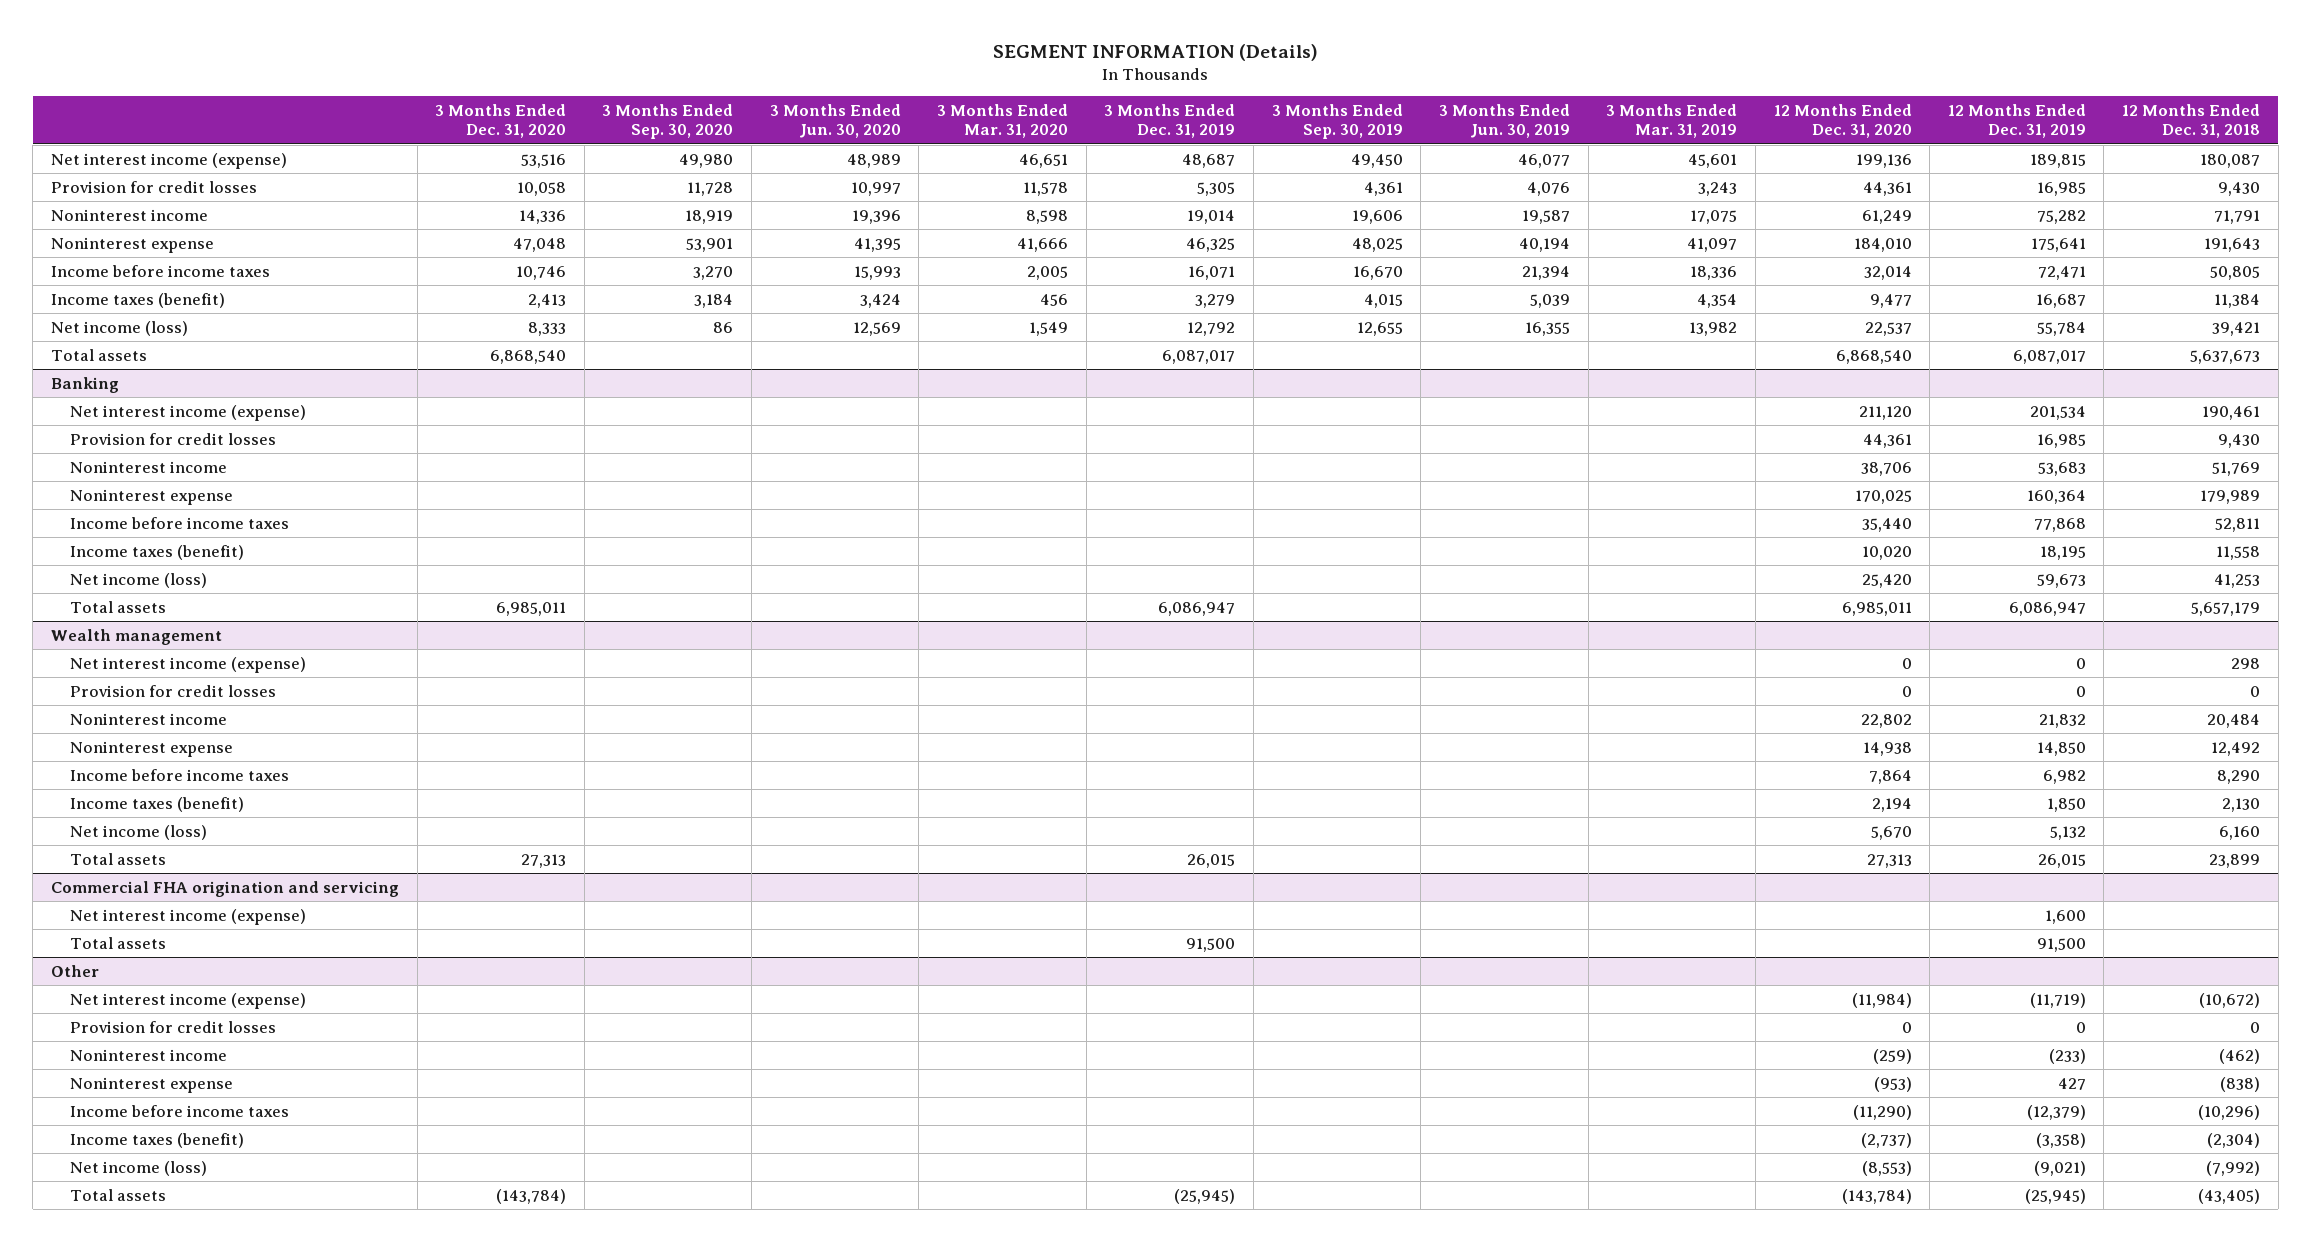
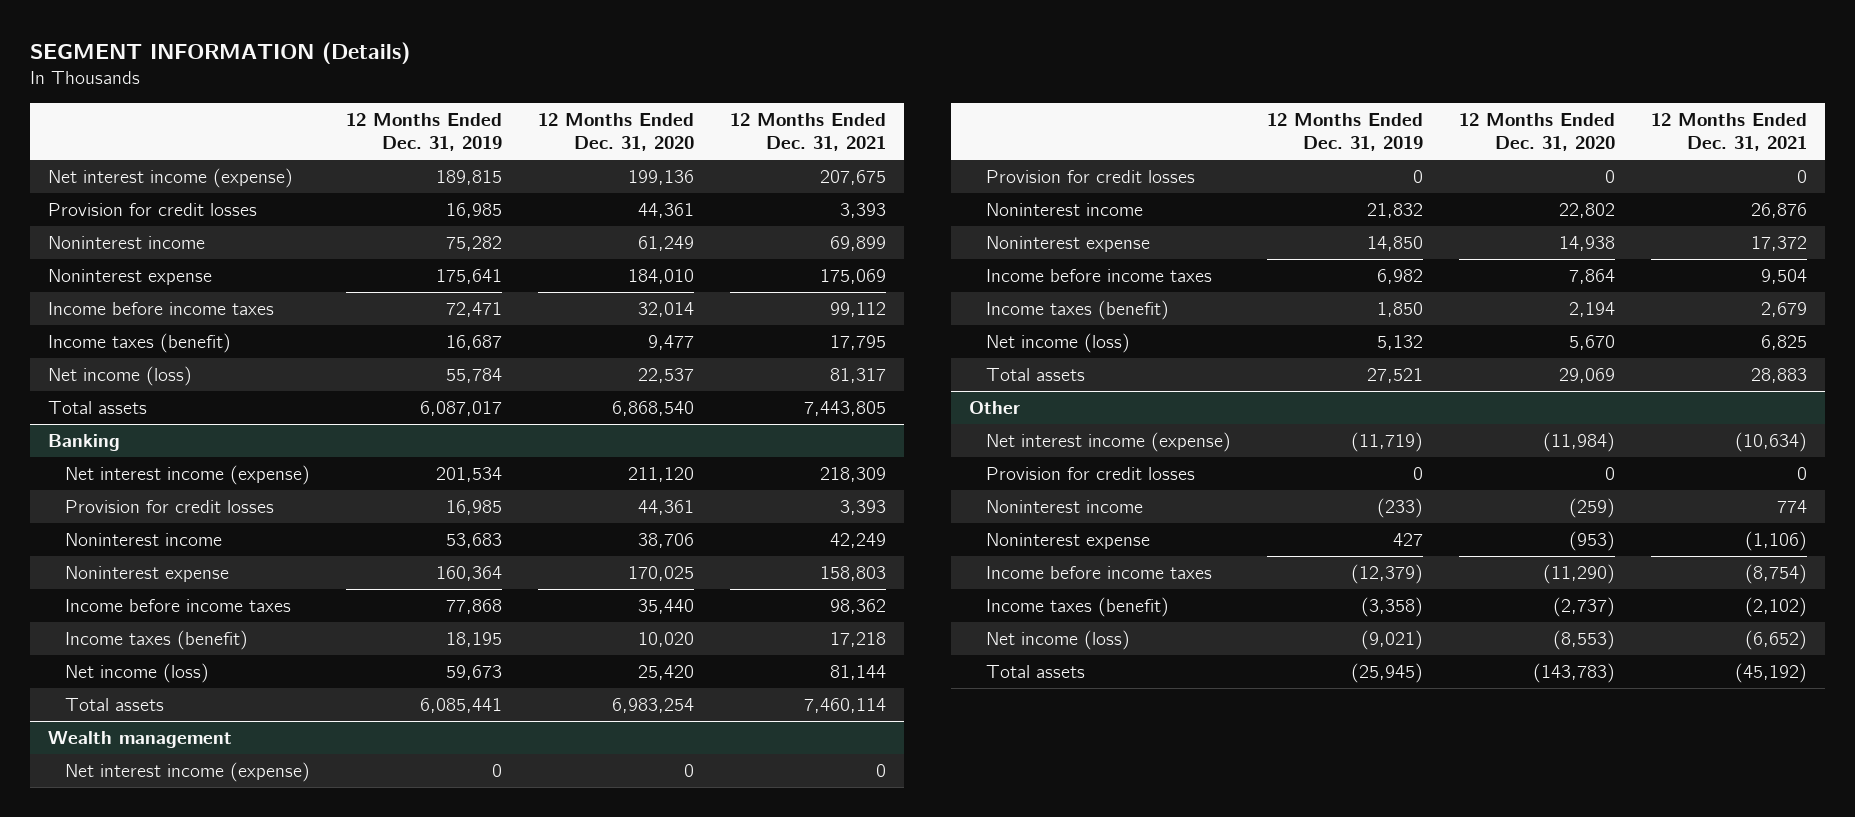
[435,104,567,139] 3 Months Ended Dec. 31, 2020 -> none
[602,104,734,140] 3 Months Ended Sep. 30, 2020 -> none
[769,104,901,139] 3 Months Ended Jun. 30, 2020 -> none
[937,104,1069,139] 3 Months Ended Mar. 31, 2020 -> none
[1104,104,1236,139] 3 Months Ended Dec. 31, 2019 -> none
[1271,104,1403,140] 3 Months Ended Sep. 30, 2019 -> none
[1438,104,1570,139] 3 Months Ended Jun. 30, 2019 -> none
[1606,104,1738,139] 3 Months Ended Mar. 31, 2019 -> none
[2122,104,2261,139] 12 Months Ended Dec. 31, 2018 -> none
none -> [729,112,886,152] 12 Months Ended Dec. 31, 2021
[1841,601,1912,616] 6,985,011 -> [611,698,694,714] 6,983,254
[2008,601,2086,616] 6,086,947 -> [419,698,502,714] 6,085,441
[50,880,399,897] Commercial FHA origination and servicing -> none
[70,908,307,925] Net interest income (expense) -> none
[70,936,167,949] Total assets -> none
[1866,853,1912,868] 27,313 -> [1558,368,1615,384] 29,069
[2037,853,2086,868] 26,015 -> [1366,368,1423,384] 27,521
[1841,1188,1912,1204] (143,784) -> [1532,663,1615,684] (143,783)

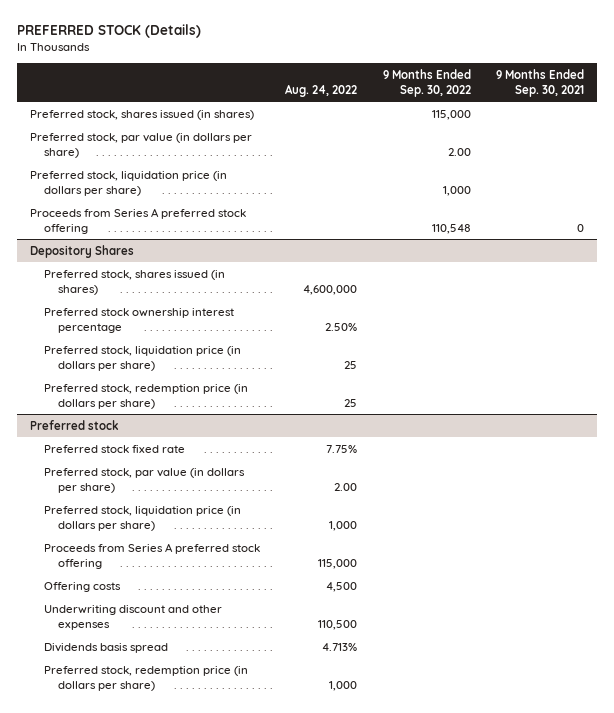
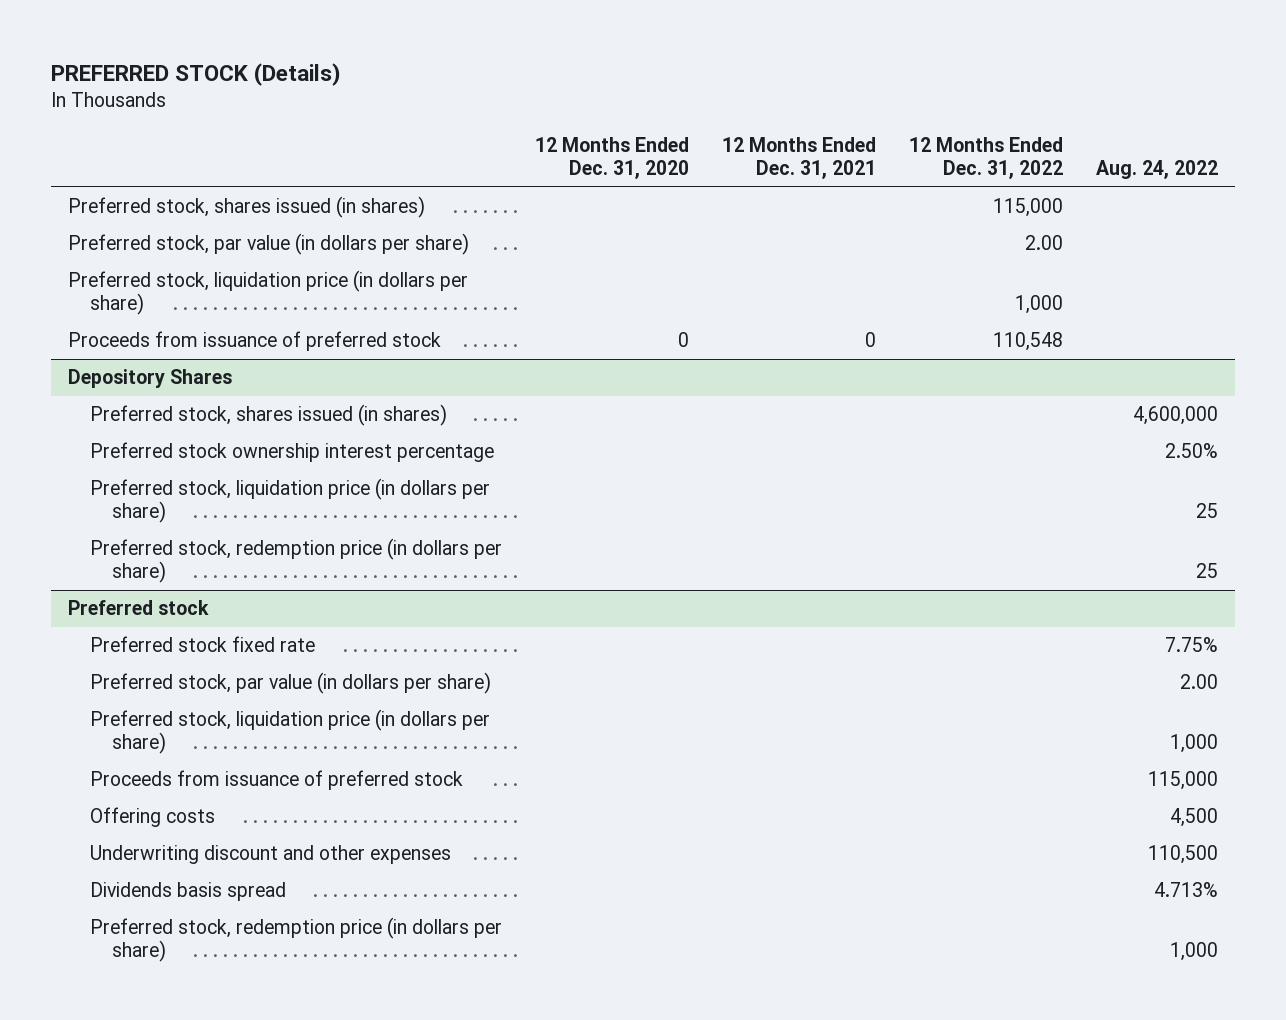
[382,68,471,97] 9 Months Ended Sep. 30, 2022 -> none
[496,68,585,97] 9 Months Ended Sep. 30, 2021 -> none
none -> [534,137,689,180] 12 Months Ended Dec. 31, 2020
none -> [722,137,877,180] 12 Months Ended Dec. 31, 2021
none -> [909,137,1064,180] 12 Months Ended Dec. 31, 2022
[29,207,246,234] Proceeds from Series A preferred stock offering -> [67,331,441,352] Proceeds from issuance of preferred stock
[43,542,260,569] Proceeds from Series A preferred stock offering -> [89,770,463,791] Proceeds from issuance of preferred stock

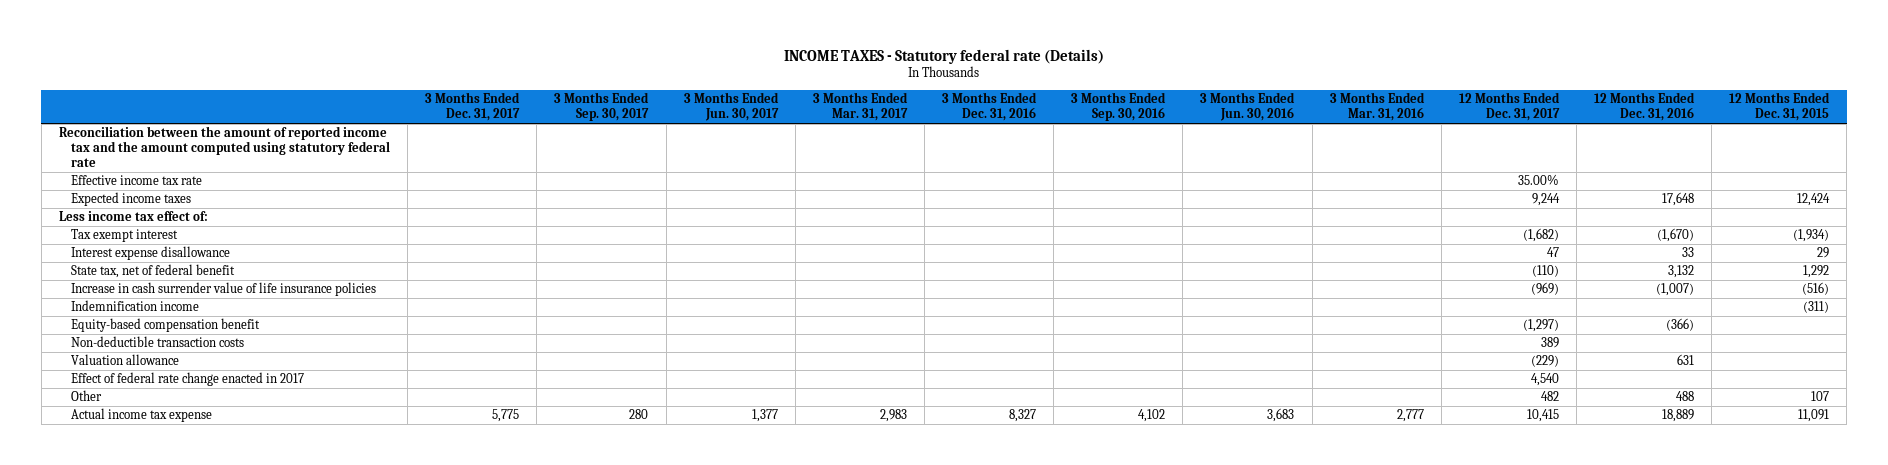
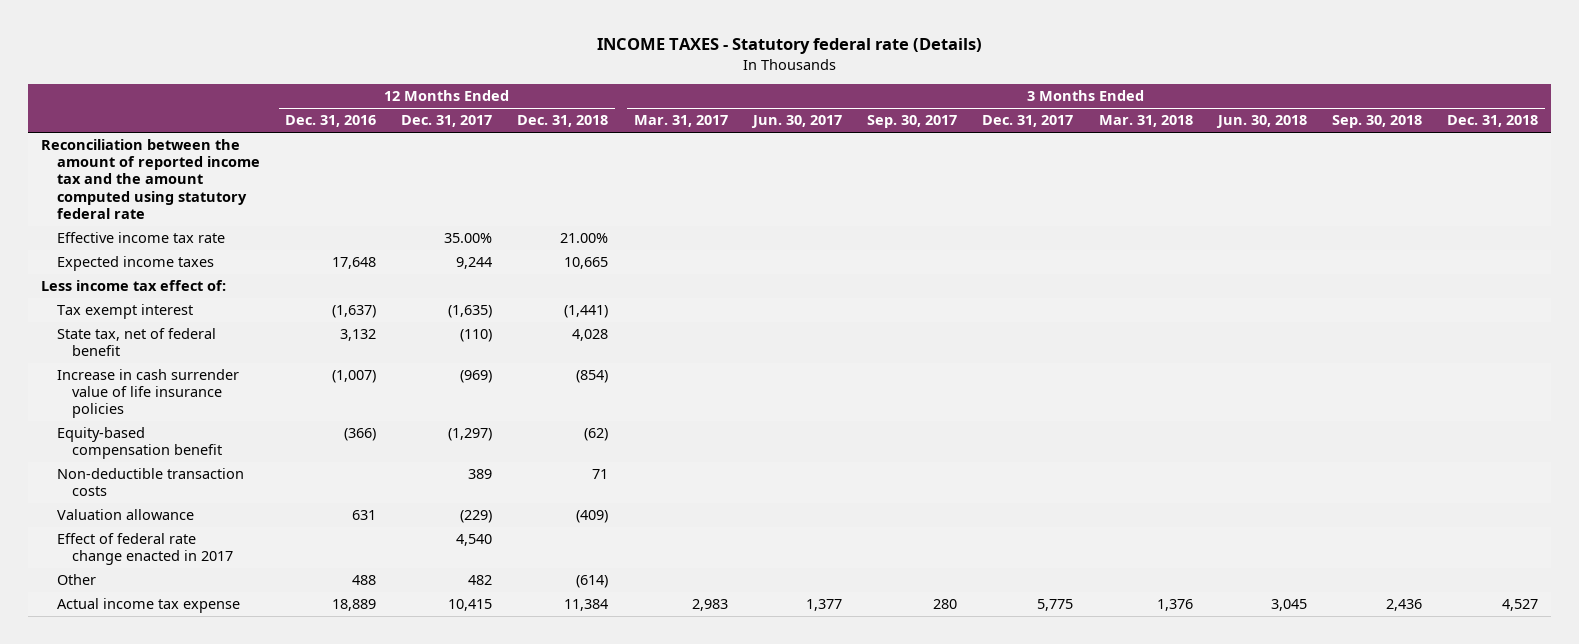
[942,92,1038,122] 3 Months Ended Dec. 31, 2016 -> none
[1071,92,1167,122] 3 Months Ended Sep. 30, 2016 -> none
[1200,92,1296,122] 3 Months Ended Jun. 30, 2016 -> none
[1329,92,1425,122] 3 Months Ended Mar. 31, 2016 -> none
[1729,92,1831,122] 12 Months Ended Dec. 31, 2015 -> none
none -> [517,115,609,128] Dec. 31, 2018
none -> [1098,115,1193,128] Mar. 31, 2018
none -> [1215,115,1307,129] Jun. 30, 2018
none -> [1332,115,1423,129] Sep. 30, 2018
none -> [1447,115,1539,128] Dec. 31, 2018
[71,246,231,261] Interest expense disallowance -> none
[1522,228,1559,243] (1,682) -> [448,305,493,319] (1,635)
[1657,228,1695,243] (1,670) -> [331,305,376,319] (1,637)
[71,300,200,312] Indemnification income -> none

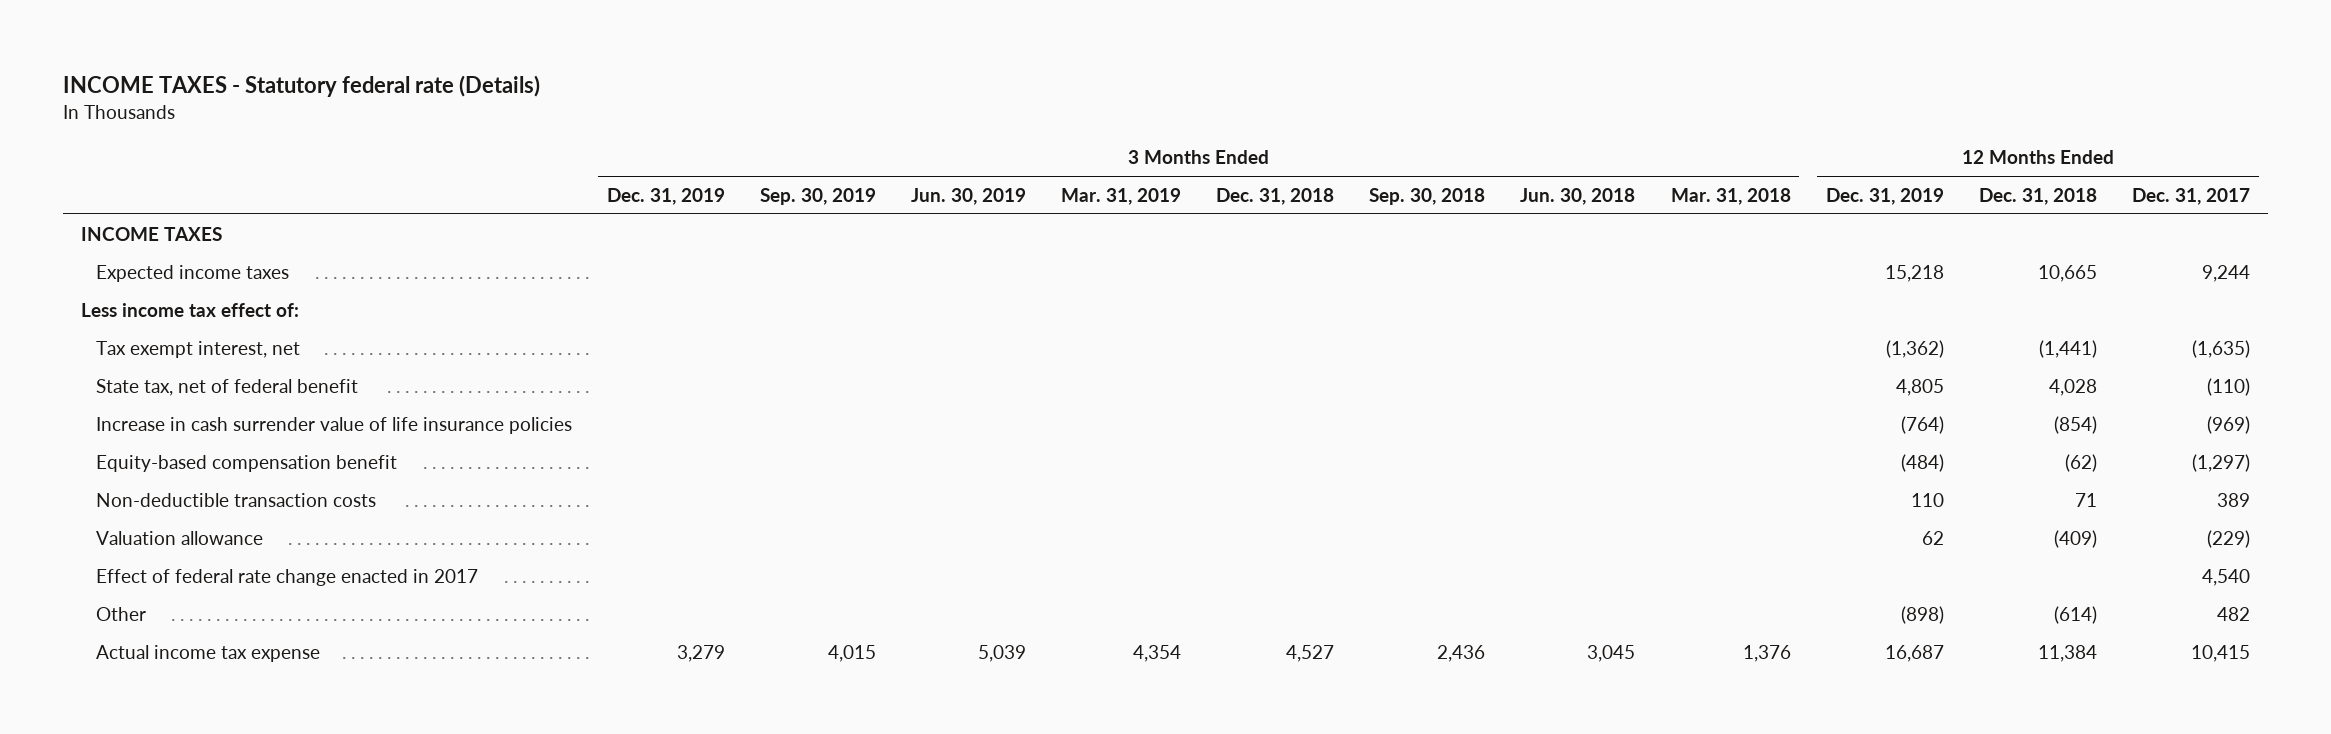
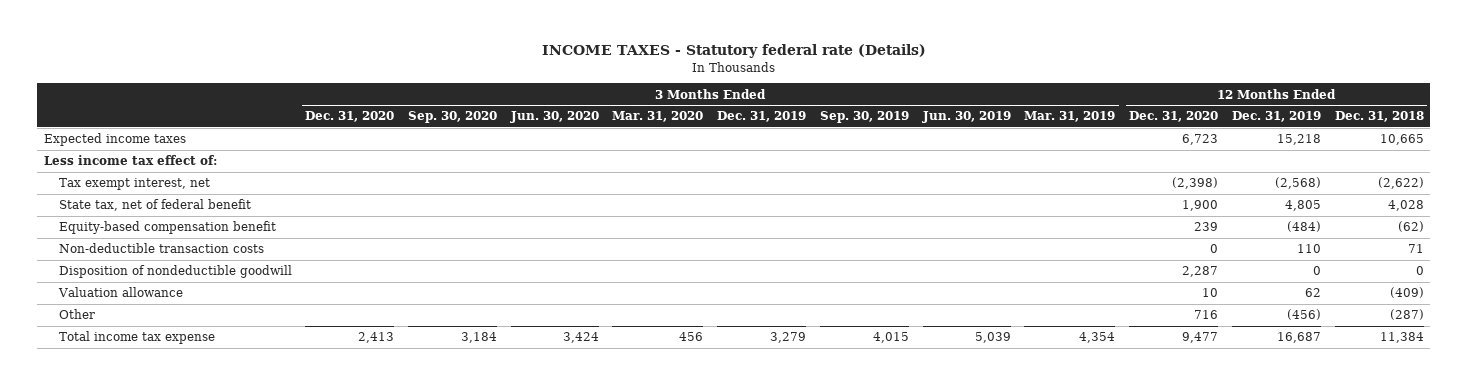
[1216,187,1335,205] Dec. 31, 2018 -> none
[1369,187,1486,205] Sep. 30, 2018 -> none
[1520,187,1636,205] Jun. 30, 2018 -> none
[1670,187,1791,205] Mar. 31, 2018 -> none
[2131,187,2250,205] Dec. 31, 2017 -> none
none -> [305,111,395,123] Dec. 31, 2020
none -> [408,111,498,124] Sep. 30, 2020
none -> [509,111,599,124] Jun. 30, 2020
none -> [612,111,704,123] Mar. 31, 2020
none -> [1129,111,1219,123] Dec. 31, 2020
[80,226,222,241] INCOME TAXES -> none
[1885,339,1944,358] (1,362) -> [1274,177,1321,190] (2,568)
[2038,339,2097,358] (1,441) -> [1377,177,1424,190] (2,622)
[95,416,572,434] Increase in cash surrender value of life insurance policies -> none
none -> [58,265,292,279] Disposition of nondeductible goodwill
[95,568,478,586] Effect of federal rate change enacted in 2017 -> none
[1900,605,1944,624] (898) -> [1286,309,1321,321] (456)
[2053,605,2097,624] (614) -> [1389,309,1424,321] (287)
[95,644,320,662] Actual income tax expense -> [58,331,215,345] Total income tax expense

